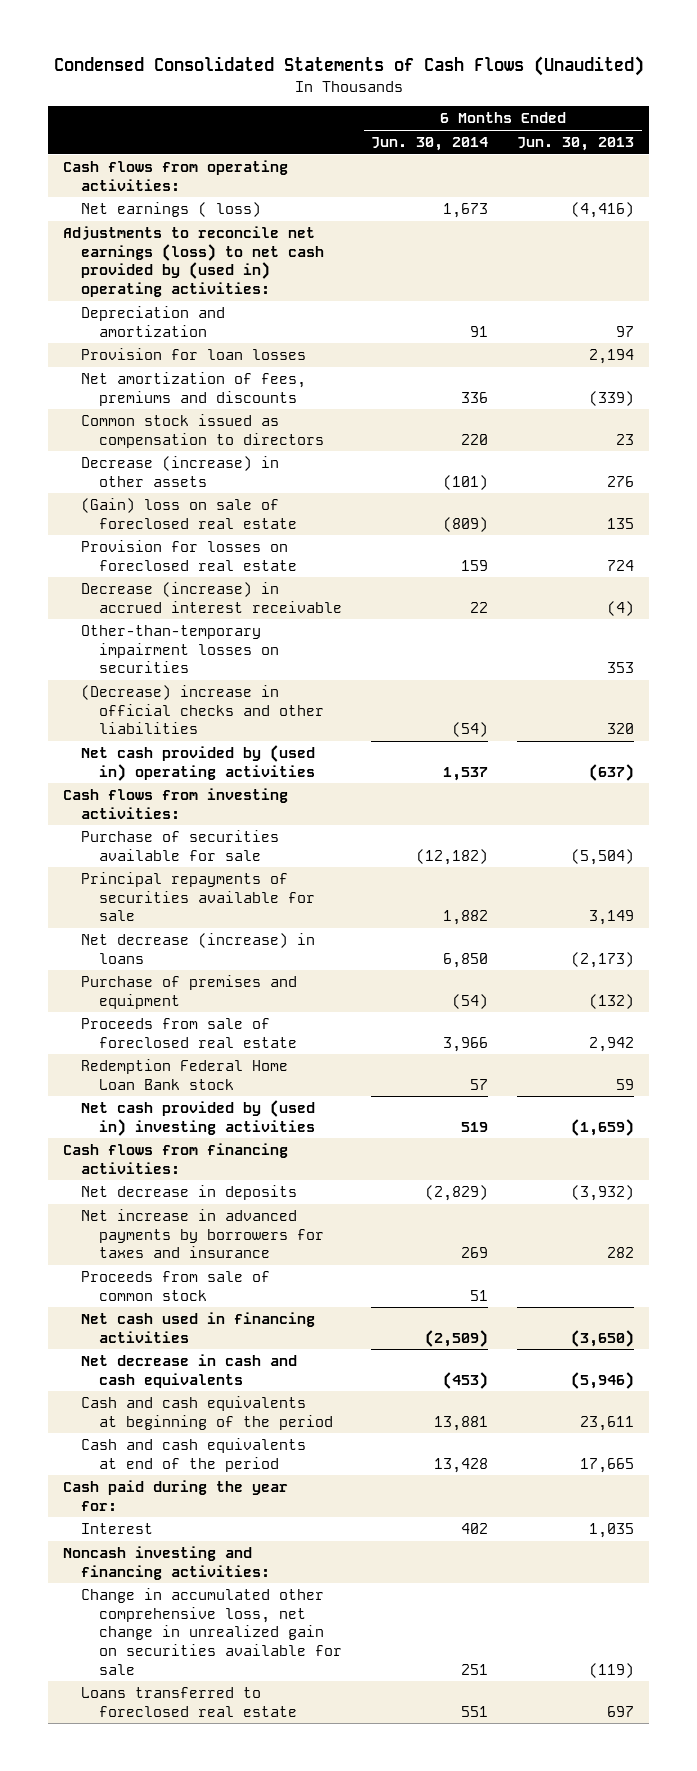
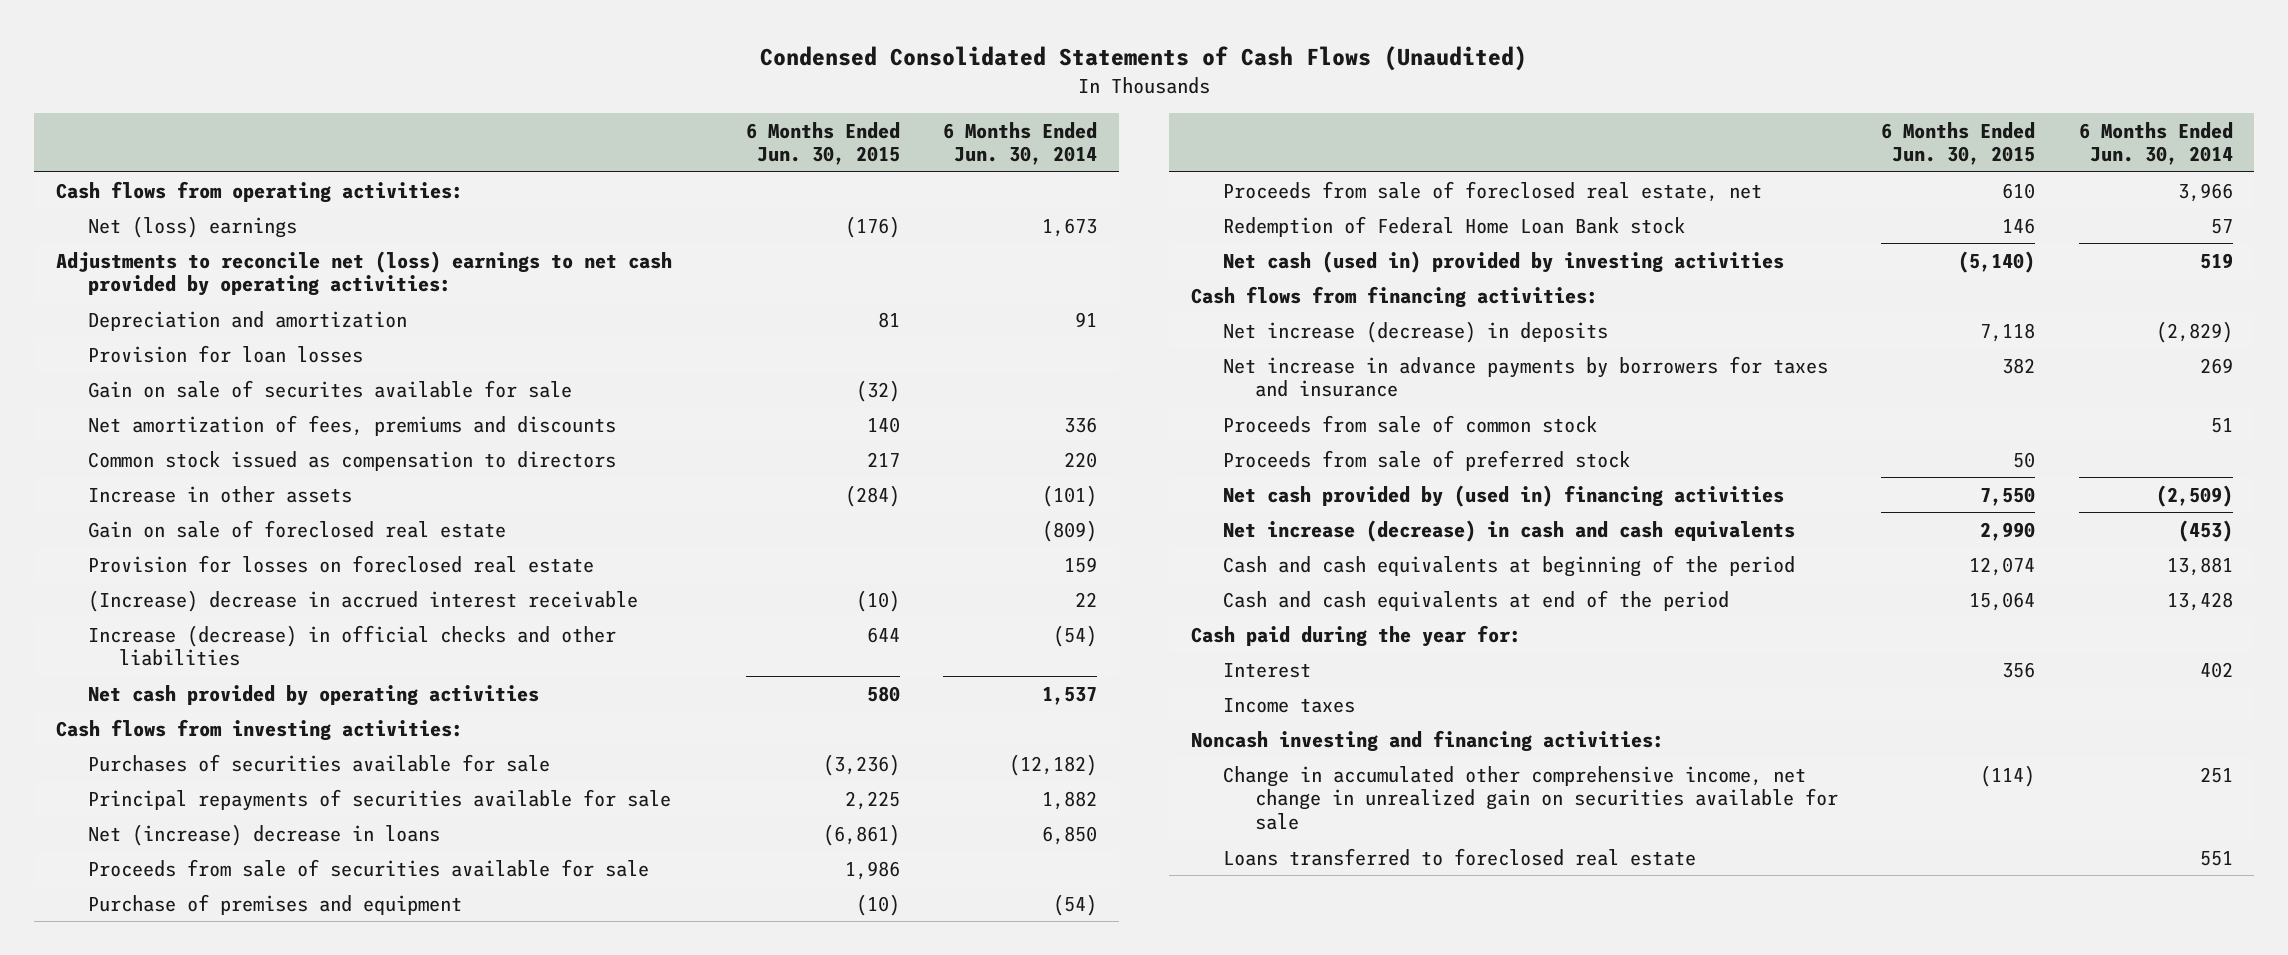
[517,137,635,152] Jun. 30, 2013 -> none
none -> [745,121,900,166] 6 Months Ended Jun. 30, 2015
[80,202,261,218] Net earnings ( loss) -> [87,215,297,238] Net (loss) earnings
[62,226,324,298] Adjustments to reconcile net earnings (loss) to net cash provided by (used in) operating activities: -> [55,250,672,297] Adjustments to reconcile net (loss) earnings to net cash provided by operating activities:
none -> [87,379,572,398] Gain on sale of securites available for sale
[80,456,279,487] Decrease (increase) in other assets -> [87,485,352,503] Increase in other assets
[80,498,297,529] (Gain) loss on sale of foreclosed real estate -> [87,519,506,538] Gain on sale of foreclosed real estate
[80,625,279,674] Other-than-temporary impairment losses on securities -> none
[80,582,342,613] Decrease (increase) in accrued interest receivable -> [87,589,638,612] (Increase) decrease in accrued interest receivable
[80,685,324,735] (Decrease) increase in official checks and other liabilities -> [87,624,616,667] Increase (decrease) in official checks and other liabilities
[80,745,315,781] Net cash provided by (used in) operating activities -> [87,684,539,706] Net cash provided by operating activities
[80,830,279,861] Purchase of securities available for sale -> [87,753,550,772] Purchases of securities available for sale
[80,933,315,964] Net decrease (increase) in loans -> [87,823,440,846] Net (increase) decrease in loans
none -> [87,858,649,877] Proceeds from sale of securities available for sale
[80,1018,297,1048] Proceeds from sale of foreclosed real estate -> [1223,180,1763,202] Proceeds from sale of foreclosed real estate, net
[80,1059,288,1090] Redemption Federal Home Loan Bank stock -> [1223,215,1686,237] Redemption of Federal Home Loan Bank stock
[80,1100,315,1136] Net cash provided by (used in) investing activities -> [1223,250,1785,273] Net cash (used in) provided by investing activities
[80,1185,297,1201] Net decrease in deposits -> [1223,320,1609,343] Net increase (decrease) in deposits
[80,1209,324,1259] Net increase in advanced payments by borrowers for taxes and insurance -> [1223,355,1829,398] Net increase in advance payments by borrowers for taxes and insurance
none -> [1223,449,1631,471] Proceeds from sale of preferred stock
[80,1312,315,1343] Net cash used in financing activities -> [1223,484,1785,507] Net cash provided by (used in) financing activities
[80,1354,297,1388] Net decrease in cash and cash equivalents -> [1223,519,1796,542] Net increase (decrease) in cash and cash equivalents
none -> [1223,697,1356,713] Income taxes
[80,1588,342,1675] Change in accumulated other comprehensive loss, net change in unrealized gain on securities available for sale -> [1223,765,1838,830] Change in accumulated other comprehensive income, net change in unrealized gain on securities available for sale

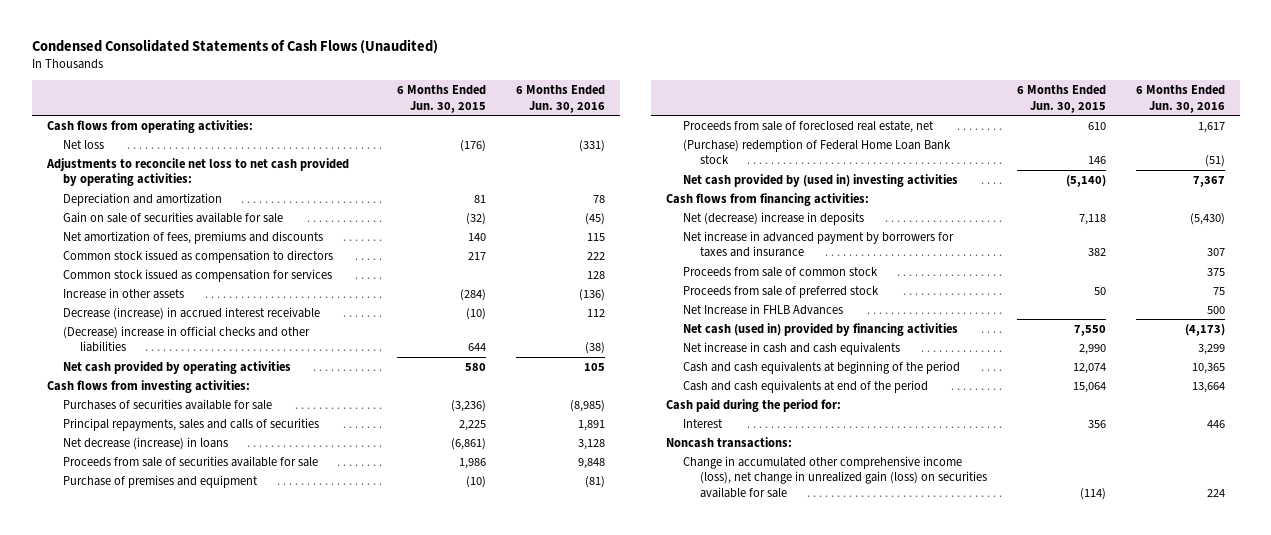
[943,121,1098,166] 6 Months Ended Jun. 30, 2014 -> none
none -> [515,85,605,113] 6 Months Ended Jun. 30, 2016
[87,215,297,238] Net (loss) earnings -> [63,139,105,149] Net loss
[55,250,672,297] Adjustments to reconcile net (loss) earnings to net cash provided by operating activities: -> [45,157,349,187] Adjustments to reconcile net loss to net cash provided by operating activities:
[87,344,363,363] Provision for loan losses -> none
[87,379,572,398] Gain on sale of securites available for sale -> [63,211,284,223] Gain on sale of securities available for sale
none -> [63,268,333,282] Common stock issued as compensation for services
[87,519,506,538] Gain on sale of foreclosed real estate -> none
[87,554,594,573] Provision for losses on foreclosed real estate -> none
[87,589,638,612] (Increase) decrease in accrued interest receivable -> [63,306,321,320] Decrease (increase) in accrued interest receivable
[87,624,616,667] Increase (decrease) in official checks and other liabilities -> [63,325,311,353] (Decrease) increase in official checks and other liabilities
[87,788,671,811] Principal repayments of securities available for sale -> [63,417,320,431] Principal repayments, sales and calls of securities
[87,823,440,846] Net (increase) decrease in loans -> [63,436,229,450] Net decrease (increase) in loans
[1223,215,1686,237] Redemption of Federal Home Loan Bank stock -> [682,138,951,165] (Purchase) redemption of Federal Home Loan Bank stock
[1223,250,1785,273] Net cash (used in) provided by investing activities -> [682,173,958,187] Net cash provided by (used in) investing activities
[1223,320,1609,343] Net increase (decrease) in deposits -> [682,211,864,225] Net (decrease) increase in deposits
[1223,355,1829,398] Net increase in advance payments by borrowers for taxes and insurance -> [682,230,954,258] Net increase in advanced payment by borrowers for taxes and insurance
none -> [682,303,843,315] Net Increase in FHLB Advances
[1223,484,1785,507] Net cash provided by (used in) financing activities -> [682,322,958,336] Net cash (used in) provided by financing activities
[1223,519,1796,542] Net increase (decrease) in cash and cash equivalents -> [682,341,900,355] Net increase in cash and cash equivalents
[1191,624,1522,647] Cash paid during the year for: -> [666,398,842,412] Cash paid during the period for:
[1223,697,1356,713] Income taxes -> none
[1223,847,1697,866] Loans transferred to foreclosed real estate -> none
[1191,729,1665,752] Noncash investing and financing activities: -> [666,436,793,448] Noncash transactions:
[1223,765,1838,830] Change in accumulated other comprehensive income, net change in unrealized gain on securities available for sale -> [682,455,987,499] Change in accumulated other comprehensive income (loss), net change in unrealized gain (loss) on securities available for sale

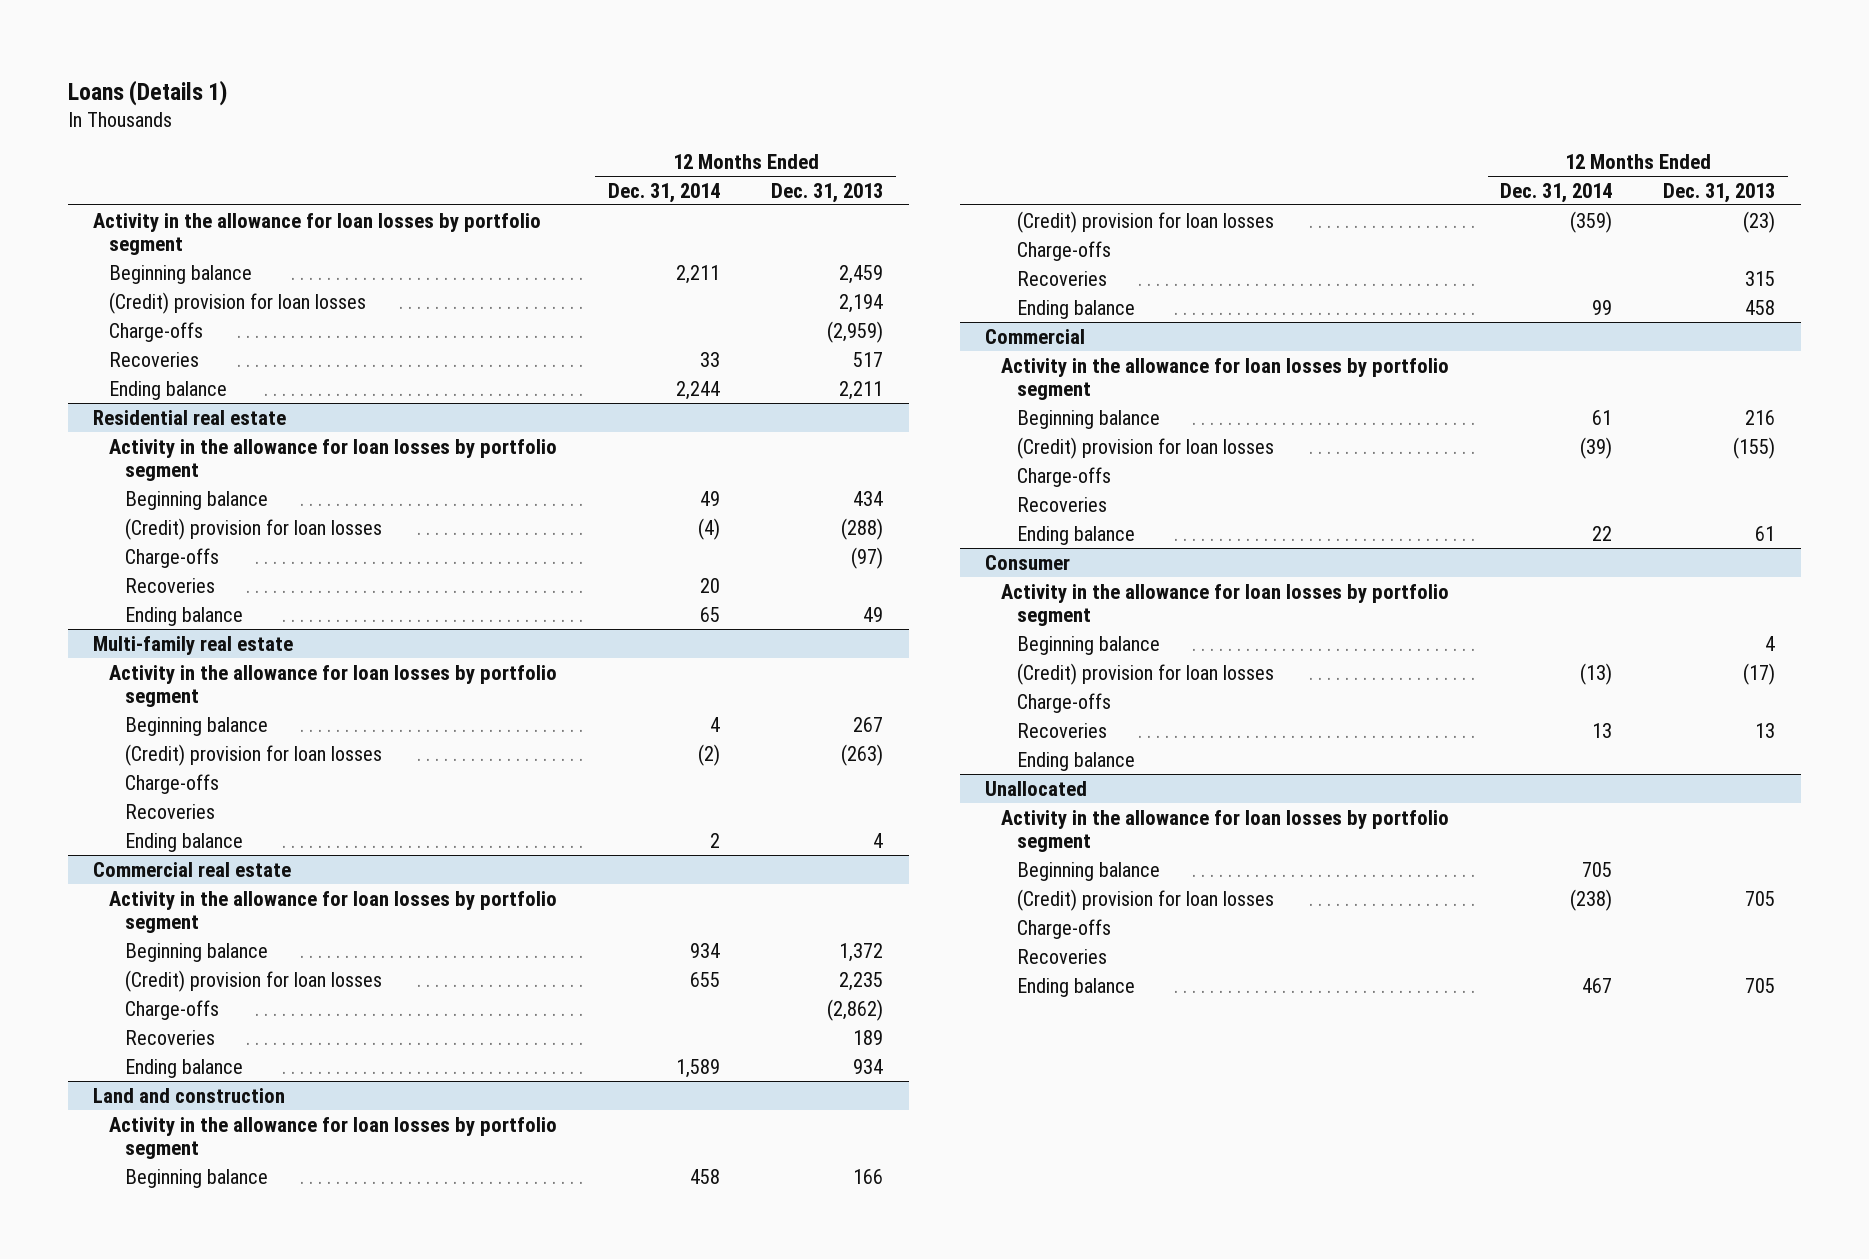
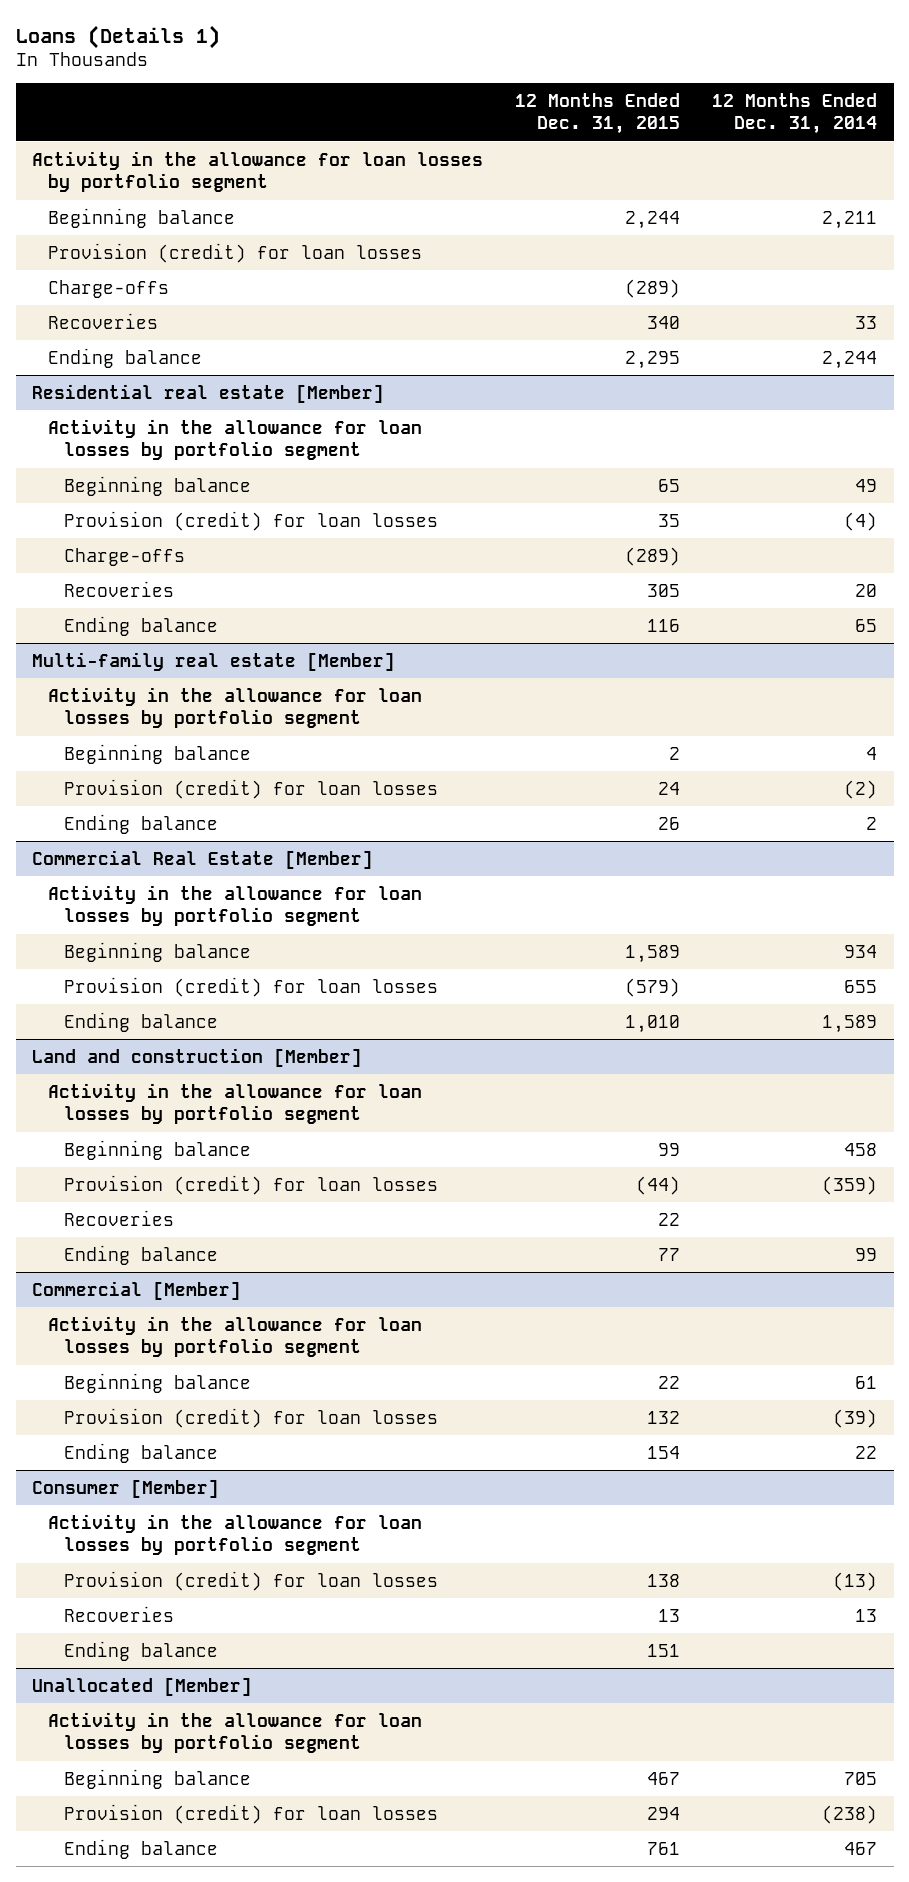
[771,182,884,203] Dec. 31, 2013 -> none
none -> [515,93,681,135] 12 Months Ended Dec. 31, 2015
[109,291,367,314] (Credit) provision for loan losses -> [47,242,422,263] Provision (credit) for loan losses
[93,409,287,425] Residential real estate -> [31,383,384,403] Residential real estate [Member]
[125,517,383,540] (Credit) provision for loan losses -> [64,510,439,531] Provision (credit) for loan losses
[93,635,294,655] Multi-family real estate -> [31,651,395,671] Multi-family real estate [Member]
[125,773,220,794] Charge-offs -> none
[125,803,216,819] Recoveries -> none
[125,743,383,766] (Credit) provision for loan losses -> [64,778,439,799] Provision (credit) for loan losses
[93,861,292,877] Commercial real estate -> [31,849,373,869] Commercial Real Estate [Member]
[125,999,220,1020] Charge-offs -> none
[125,1029,216,1045] Recoveries -> none
[125,969,383,992] (Credit) provision for loan losses -> [64,976,439,997] Provision (credit) for loan losses
[93,1087,286,1103] Land and construction -> [31,1047,362,1067] Land and construction [Member]
[1017,240,1112,261] Charge-offs -> none
[1017,210,1275,233] (Credit) provision for loan losses -> [64,1174,439,1195] Provision (credit) for loan losses
[985,328,1086,344] Commercial -> [31,1280,241,1300] Commercial [Member]
[1017,466,1112,487] Charge-offs -> none
[1017,496,1108,512] Recoveries -> none
[1017,436,1275,459] (Credit) provision for loan losses -> [64,1407,439,1428] Provision (credit) for loan losses
[985,554,1071,570] Consumer -> [31,1478,219,1498] Consumer [Member]
[1017,635,1161,655] Beginning balance -> none
[1017,692,1112,713] Charge-offs -> none
[1017,662,1275,685] (Credit) provision for loan losses -> [64,1570,439,1591] Provision (credit) for loan losses
[985,780,1088,796] Unallocated -> [31,1676,252,1696] Unallocated [Member]
[1017,918,1112,939] Charge-offs -> none
[1017,948,1108,964] Recoveries -> none
[1017,888,1275,911] (Credit) provision for loan losses -> [64,1803,439,1824] Provision (credit) for loan losses

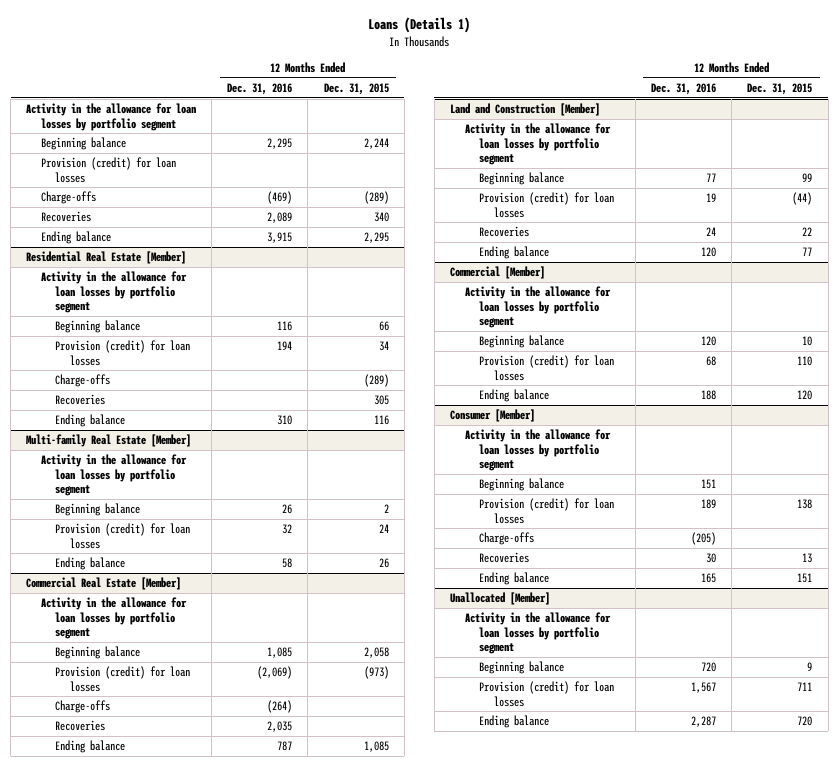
[712,93,878,135] 12 Months Ended Dec. 31, 2014 -> none
none -> [227,83,293,96] Dec. 31, 2016
[31,383,384,403] Residential real estate [Member] -> [26,251,187,265] Residential Real Estate [Member]
[658,478,681,492] 65 -> [378,321,389,332] 66
[658,513,681,527] 35 -> [378,341,389,352] 34
[31,651,395,671] Multi-family real estate [Member] -> [26,434,192,448] Multi-family Real Estate [Member]
[625,944,681,963] 1,589 -> [363,647,389,659] 2,058
[625,977,681,997] (579) -> [363,666,389,680] (973)
none -> [55,700,111,714] Charge-offs
none -> [55,720,106,732] Recoveries
[625,1014,681,1033] 1,010 -> [363,741,389,753] 1,085
[31,1047,362,1067] Land and construction [Member] -> [450,103,601,117] Land and Construction [Member]
[658,1375,681,1389] 22 -> [802,336,813,347] 10
[647,1410,681,1424] 132 -> [797,356,813,367] 110
[647,1445,681,1459] 154 -> [797,390,813,401] 120
none -> [479,478,565,492] Beginning balance
none -> [479,532,535,546] Charge-offs
[647,1771,681,1785] 467 -> [807,662,813,672] 9
[647,1806,681,1820] 294 -> [797,682,813,692] 711
[647,1841,681,1855] 761 -> [797,716,813,727] 720

